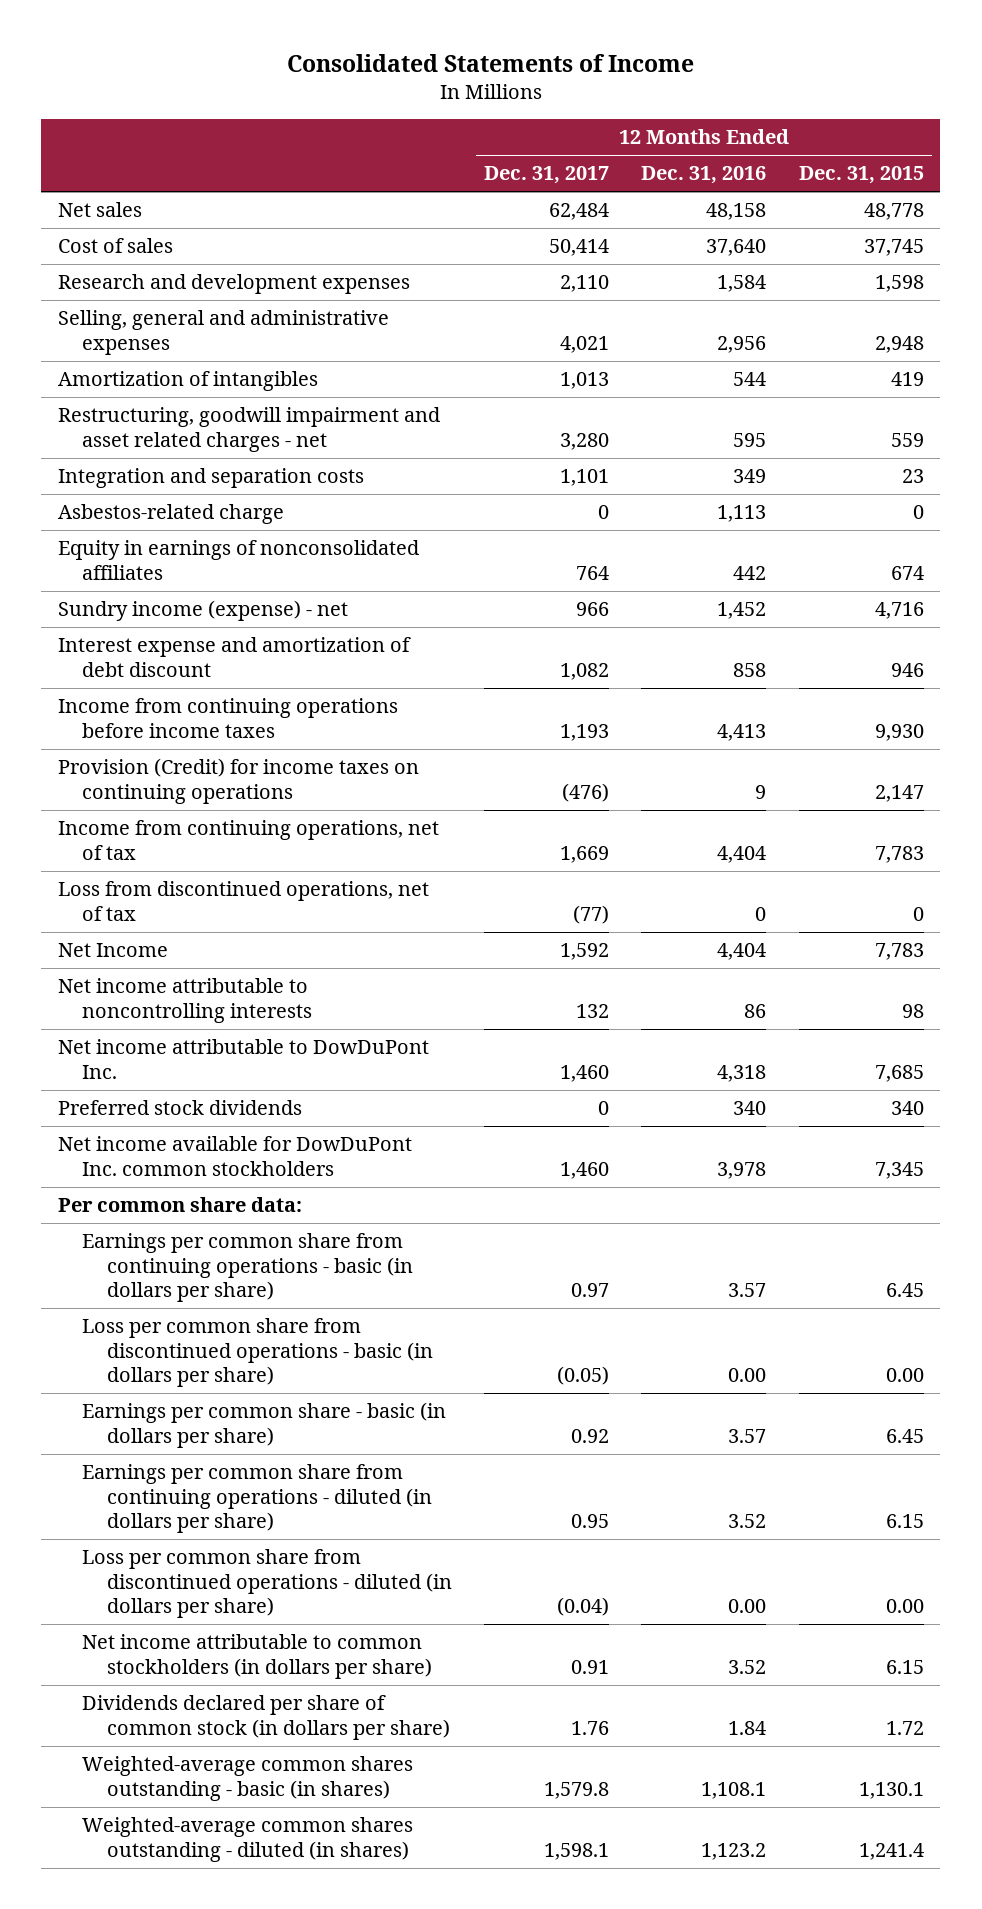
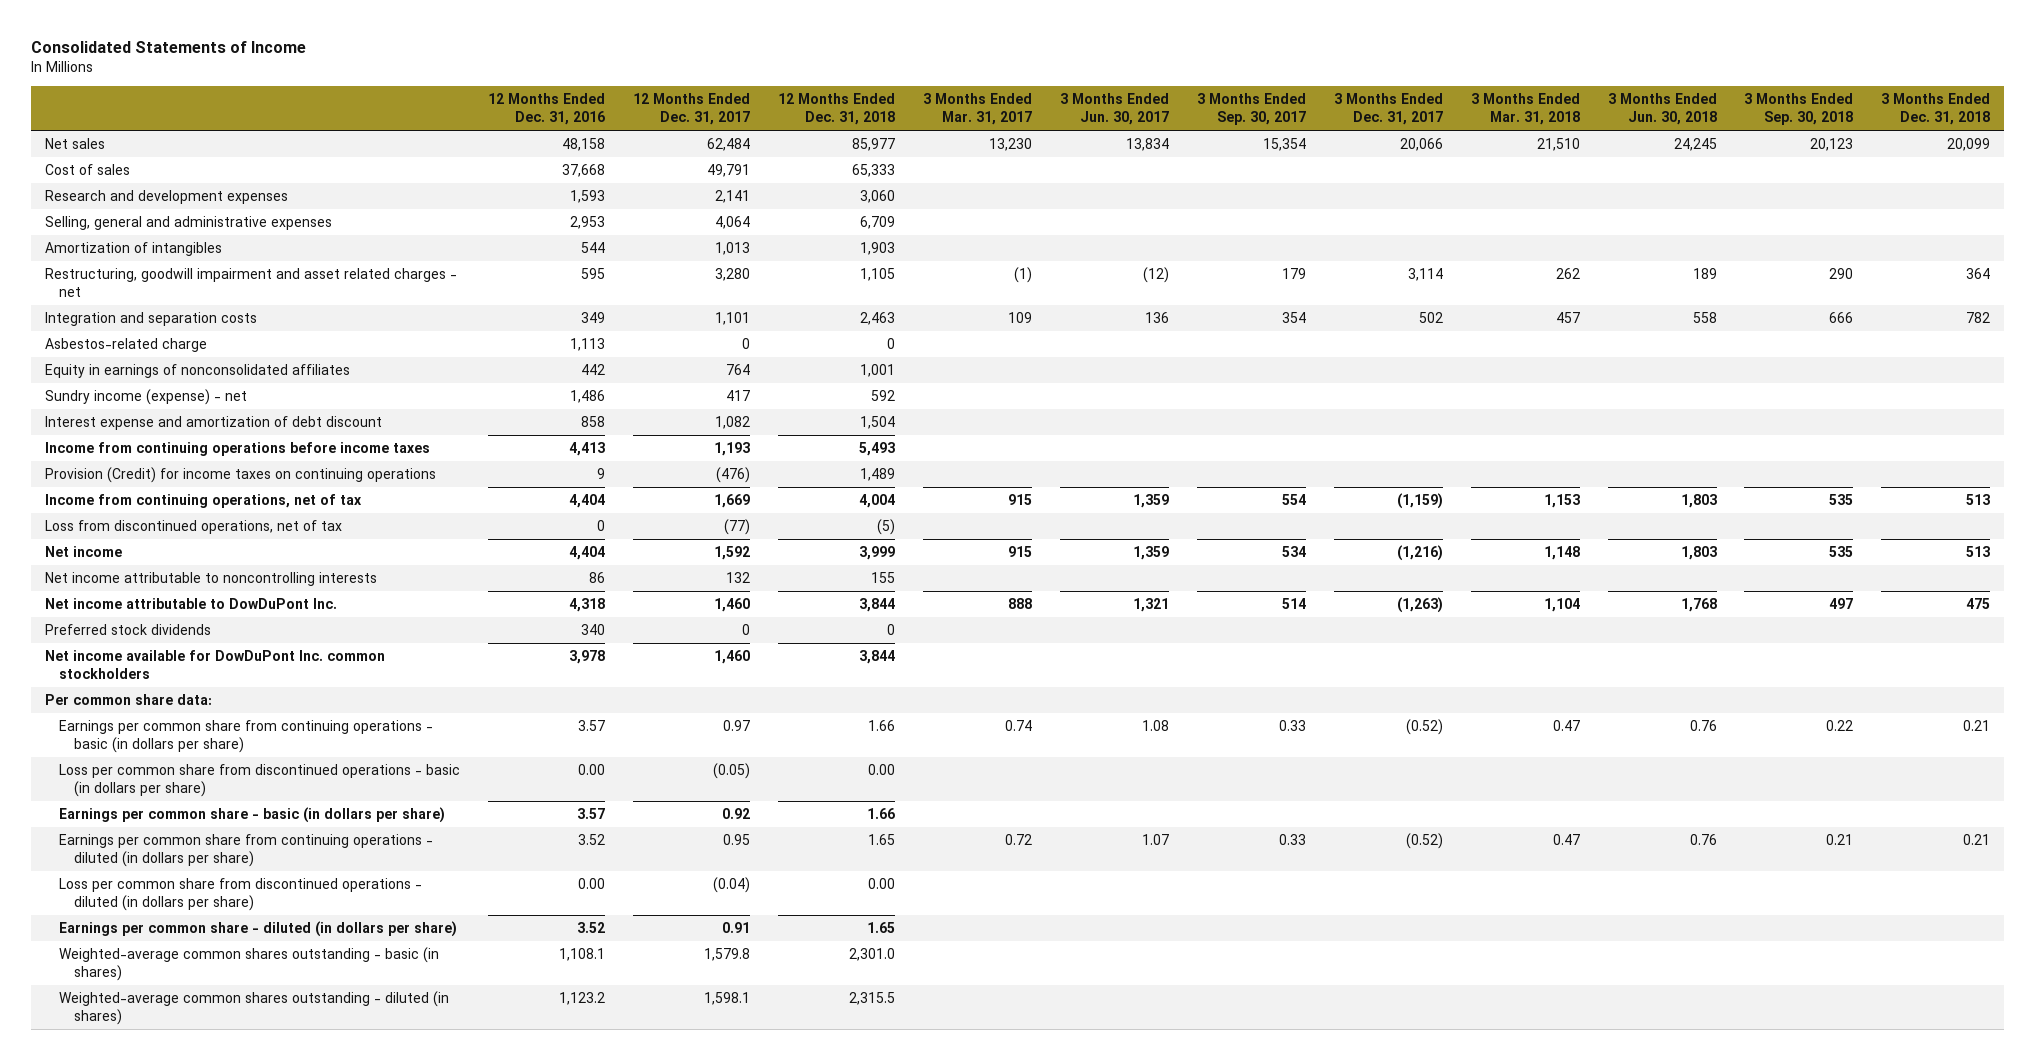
[798,166,924,185] Dec. 31, 2015 -> none
none -> [777,92,895,125] 12 Months Ended Dec. 31, 2018
none -> [922,92,1032,125] 3 Months Ended Mar. 31, 2017
none -> [1059,92,1169,125] 3 Months Ended Jun. 30, 2017
none -> [1196,92,1306,125] 3 Months Ended Sep. 30, 2017
none -> [1333,92,1443,125] 3 Months Ended Dec. 31, 2017
none -> [1470,92,1580,125] 3 Months Ended Mar. 31, 2018
none -> [1607,92,1717,125] 3 Months Ended Jun. 30, 2018
none -> [1744,92,1854,125] 3 Months Ended Sep. 30, 2018
none -> [1881,92,1991,125] 3 Months Ended Dec. 31, 2018
[549,239,610,257] 50,414 -> [707,164,751,178] 49,791
[706,239,767,257] 37,640 -> [562,164,606,178] 37,668
[560,275,610,293] 2,110 -> [715,190,751,204] 2,141
[717,275,767,293] 1,584 -> [570,190,606,204] 1,593
[560,335,610,353] 4,021 -> [715,216,751,230] 4,064
[717,335,767,353] 2,956 -> [570,216,606,230] 2,953
[576,602,610,617] 966 -> [726,390,751,402] 417
[717,602,767,620] 1,452 -> [570,390,606,404] 1,486
[57,943,168,958] Net Income -> [44,546,122,558] Net income
[82,1695,450,1740] Dividends declared per share of common stock (in dollars per share) -> none
[82,1634,432,1679] Net income attributable to common stockholders (in dollars per share) -> [59,921,458,938] Earnings per common share - diluted (in dollars per share)

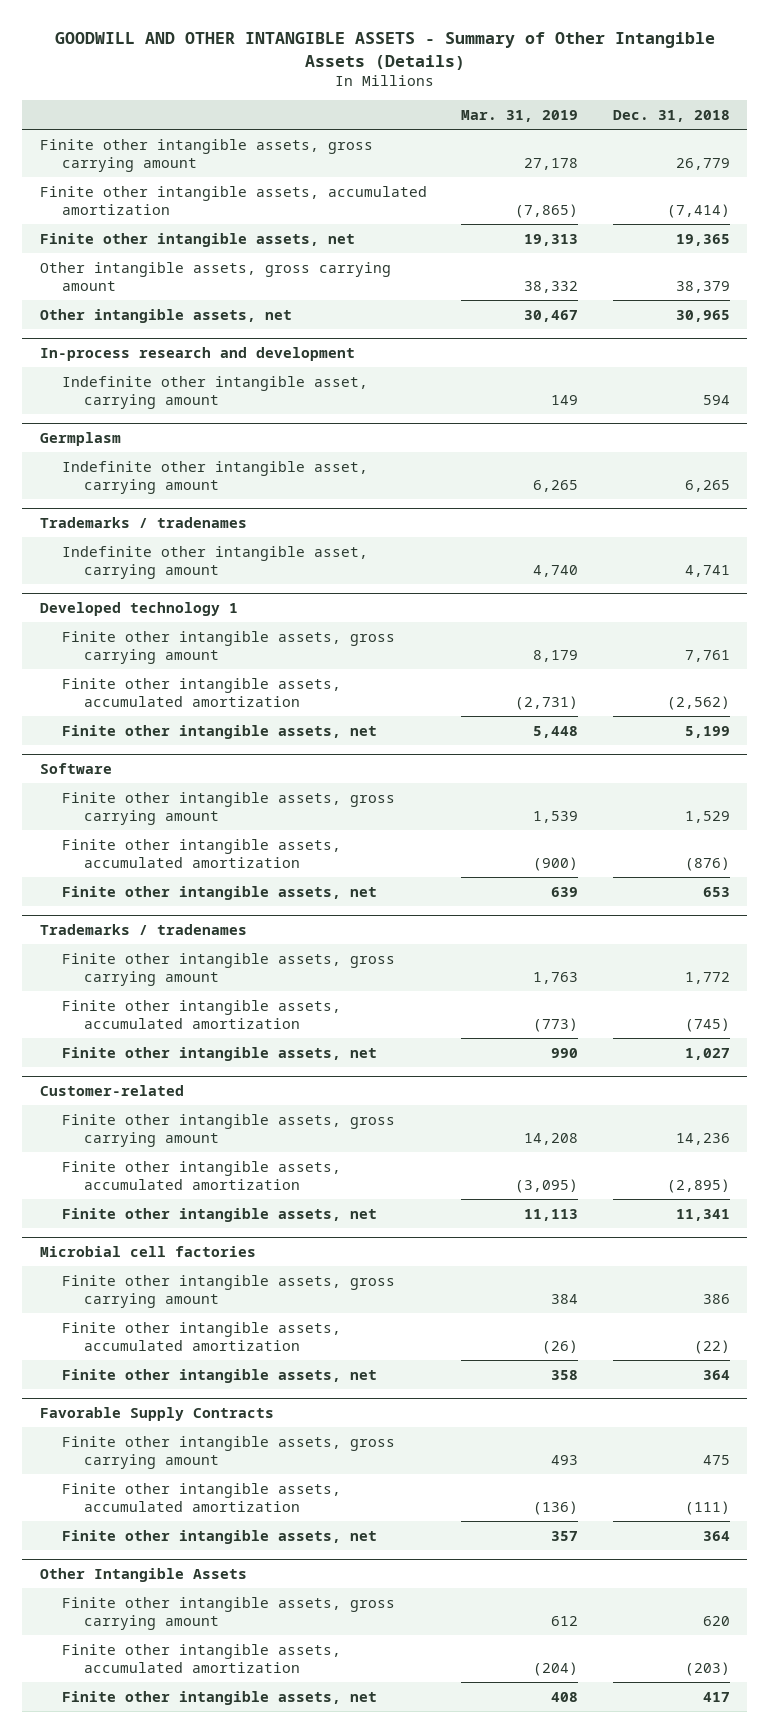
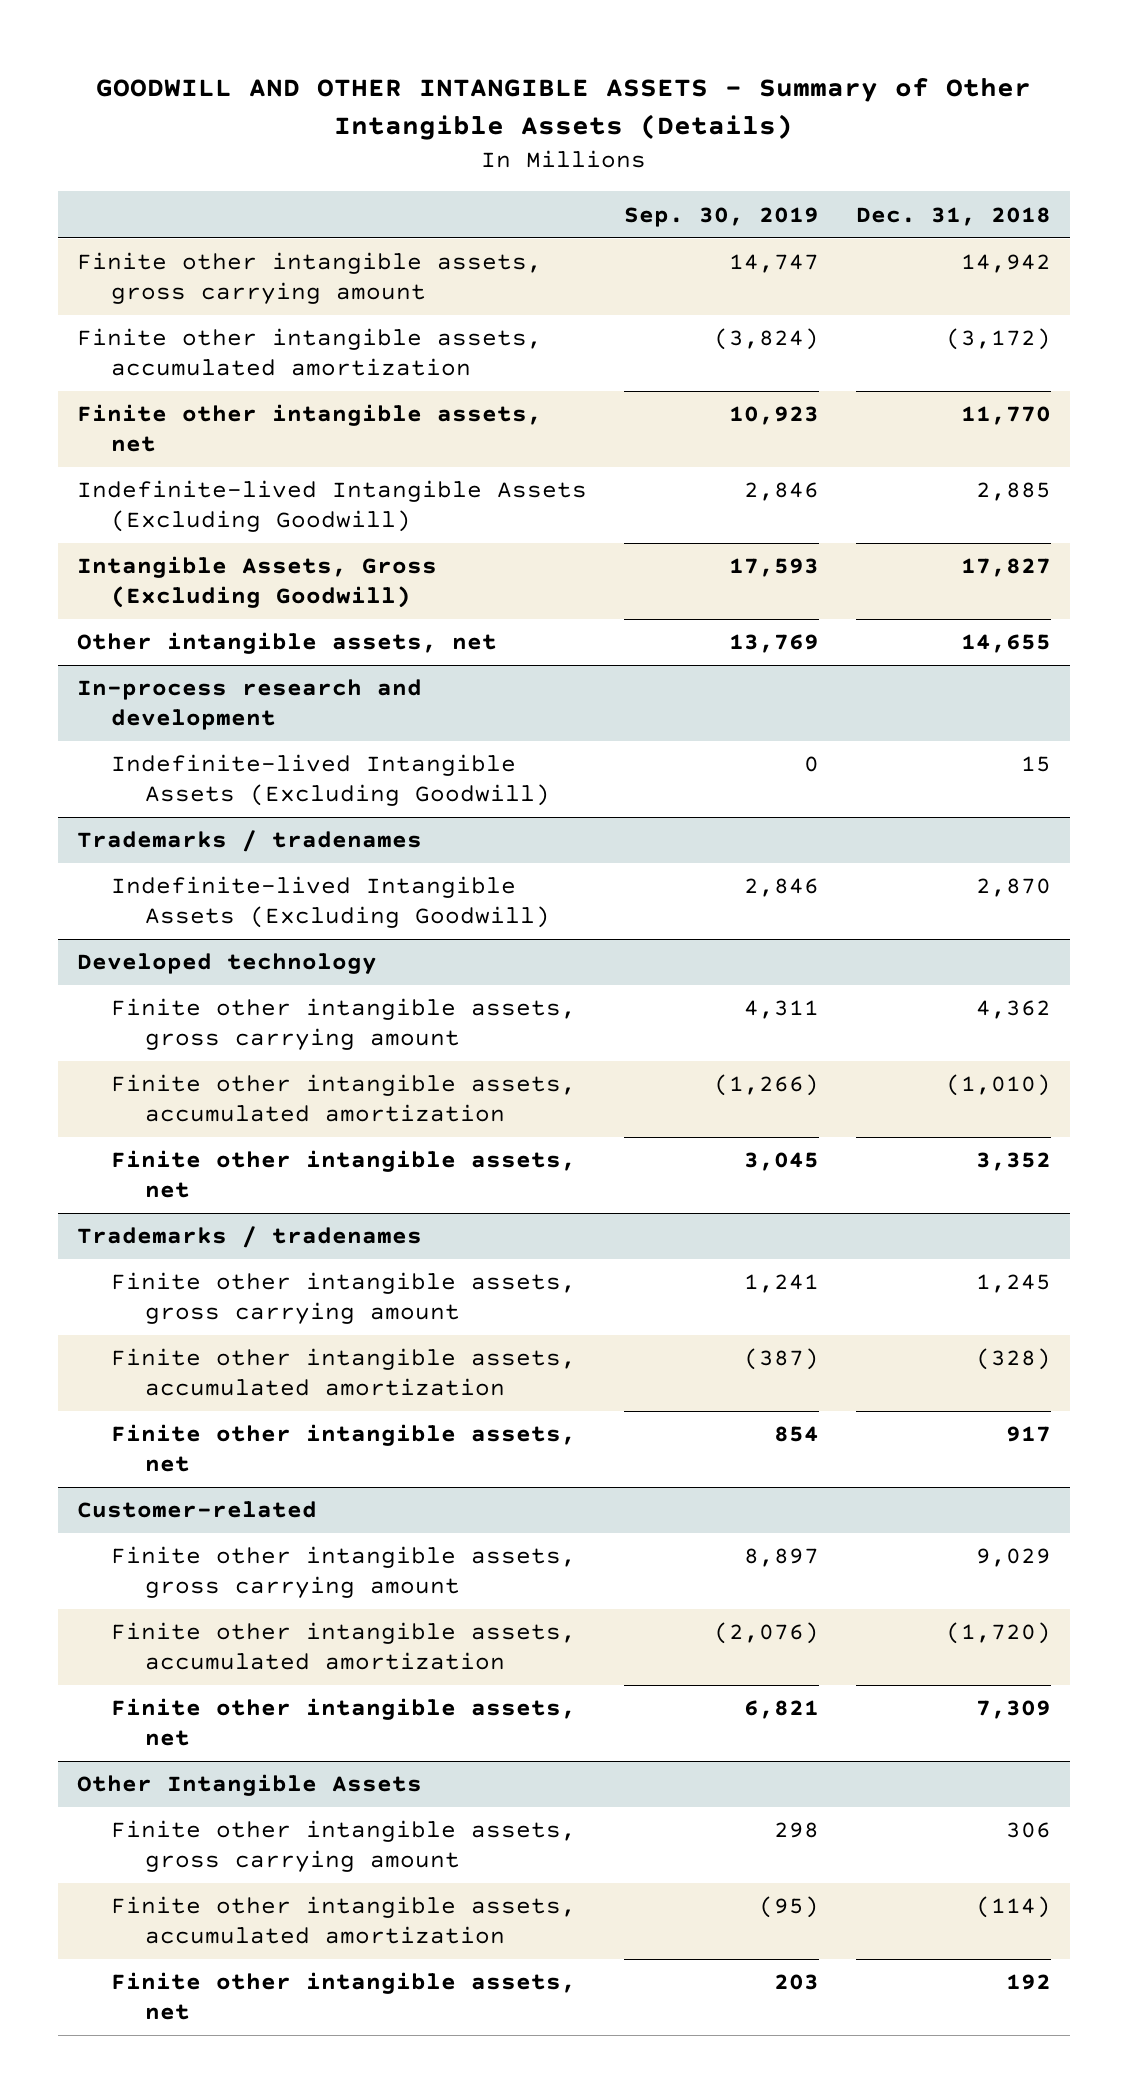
[461,109,579,122] Mar. 31, 2019 -> none
none -> [624,206,820,227] Sep. 30, 2019
[676,158,731,171] 26,779 -> [961,254,1052,274] 14,942
[667,204,731,219] (7,414) -> [946,328,1052,351] (3,172)
[676,233,731,246] 19,365 -> [961,406,1052,426] 11,770
none -> [76,480,587,532] Indefinite-lived Intangible Assets (Excluding Goodwill)
[39,261,391,292] Other intangible assets, gross carrying amount -> [76,556,437,608] Intangible Assets, Gross (Excluding Goodwill)
[676,281,731,294] 38,379 -> [961,558,1052,578] 17,827
[676,309,731,322] 30,965 -> [961,634,1052,654] 14,655
[39,431,121,446] Germplasm -> none
[62,460,369,495] Indefinite other intangible asset, carrying amount -> none
[62,375,369,410] Indefinite other intangible asset, carrying amount -> [111,754,551,806] Indefinite-lived Intangible Assets (Excluding Goodwill)
[703,395,731,406] 594 -> [1021,756,1052,773] 15
[39,762,112,774] Software -> none
[62,791,396,826] Finite other intangible assets, gross carrying amount -> none
[62,838,342,869] Finite other intangible assets, accumulated amortization -> none
[62,885,378,900] Finite other intangible assets, net -> none
[62,545,369,580] Indefinite other intangible asset, carrying amount -> [111,876,551,928] Indefinite-lived Intangible Assets (Excluding Goodwill)
[685,565,731,578] 4,741 -> [976,878,1052,898] 2,870
[39,601,238,616] Developed technology 1 -> [76,953,377,975] Developed technology
[685,650,731,663] 7,761 -> [976,1000,1052,1020] 4,362
[667,696,731,711] (2,562) -> [946,1074,1052,1097] (1,010)
[685,725,731,738] 5,199 -> [976,1152,1052,1172] 3,352
[685,972,731,985] 1,772 -> [976,1274,1052,1294] 1,245
[685,1018,731,1033] (745) -> [976,1348,1052,1371] (328)
[685,1047,731,1060] 1,027 -> [1006,1426,1052,1443] 917
[39,1245,256,1257] Microbial cell factories -> none
[62,1274,396,1309] Finite other intangible assets, gross carrying amount -> none
[62,1321,342,1352] Finite other intangible assets, accumulated amortization -> none
[62,1368,378,1383] Finite other intangible assets, net -> none
[39,1406,274,1421] Favorable Supply Contracts -> none
[62,1435,396,1470] Finite other intangible assets, gross carrying amount -> none
[62,1482,342,1513] Finite other intangible assets, accumulated amortization -> none
[62,1529,378,1544] Finite other intangible assets, net -> none
[676,1133,731,1146] 14,236 -> [976,1548,1052,1568] 9,029
[667,1179,731,1194] (2,895) -> [946,1622,1052,1645] (1,720)
[676,1208,731,1221] 11,341 -> [976,1700,1052,1720] 7,309
[703,1616,731,1627] 620 -> [1006,1822,1052,1839] 306
[685,1662,731,1677] (203) -> [976,1896,1052,1919] (114)
[703,1691,731,1702] 417 -> [1006,1974,1052,1991] 192

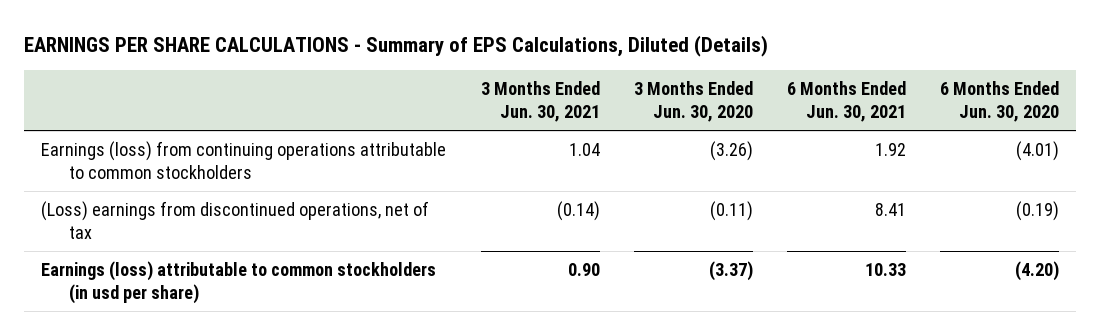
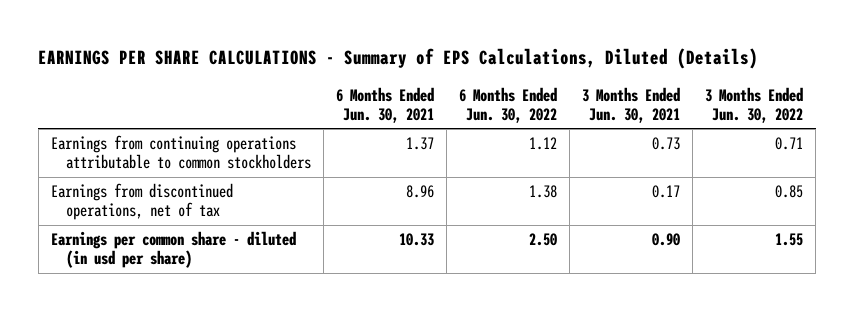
[633,80,753,122] 3 Months Ended Jun. 30, 2020 -> none
[940,80,1060,122] 6 Months Ended Jun. 30, 2020 -> none
none -> [459,86,558,124] 6 Months Ended Jun. 30, 2022
none -> [705,86,804,124] 3 Months Ended Jun. 30, 2022
[41,140,447,179] Earnings (loss) from continuing operations attributable to common stockholders -> [50,134,312,170] Earnings from continuing operations attributable to common stockholders
[568,142,600,156] 1.04 -> [652,136,681,150] 0.73
[875,142,907,156] 1.92 -> [406,136,435,150] 1.37
[41,200,430,239] (Loss) earnings from discontinued operations, net of tax -> [50,182,233,221] Earnings from discontinued operations, net of tax
[556,200,600,221] (0.14) -> [652,184,681,198] 0.17
[875,202,907,216] 8.41 -> [406,184,435,198] 8.96
[41,260,437,304] Earnings (loss) attributable to common stockholders (in usd per share) -> [50,230,296,269] Earnings per common share - diluted (in usd per share)

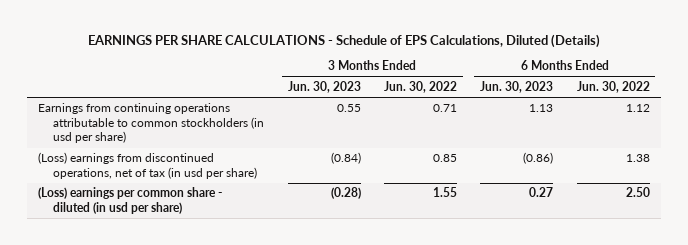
[38,48,759,70] EARNINGS PER SHARE CALCULATIONS - Summary of EPS Calculations, Diluted (Details) -> [87,33,600,48] EARNINGS PER SHARE CALCULATIONS - Schedule of EPS Calculations, Diluted (Details)
[336,86,435,124] 6 Months Ended Jun. 30, 2021 -> none
[582,86,681,124] 3 Months Ended Jun. 30, 2021 -> none
none -> [287,81,361,94] Jun. 30, 2023
none -> [480,81,554,94] Jun. 30, 2023
[50,134,312,170] Earnings from continuing operations attributable to common stockholders -> [38,103,265,144] Earnings from continuing operations attributable to common stockholders (in usd per share)
[50,182,233,221] Earnings from discontinued operations, net of tax -> [38,152,258,179] (Loss) earnings from discontinued operations, net of tax (in usd per share)
[50,230,296,269] Earnings per common share - diluted (in usd per share) -> [38,187,223,214] (Loss) earnings per common share - diluted (in usd per share)

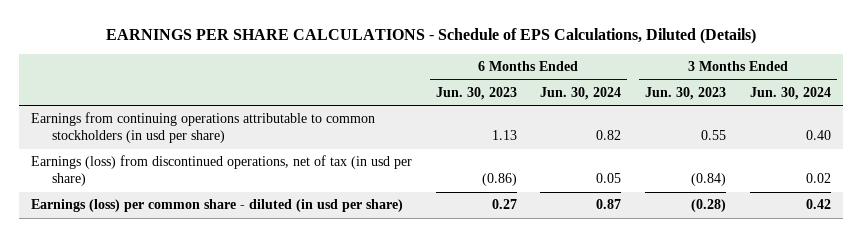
[383,81,457,94] Jun. 30, 2022 -> none
[576,81,650,94] Jun. 30, 2022 -> none
none -> [540,87,622,101] Jun. 30, 2024
none -> [750,87,832,101] Jun. 30, 2024
[38,152,258,179] (Loss) earnings from discontinued operations, net of tax (in usd per share) -> [30,155,412,187] Earnings (loss) from discontinued operations, net of tax (in usd per share)
[38,187,223,214] (Loss) earnings per common share - diluted (in usd per share) -> [30,199,403,213] Earnings (loss) per common share - diluted (in usd per share)

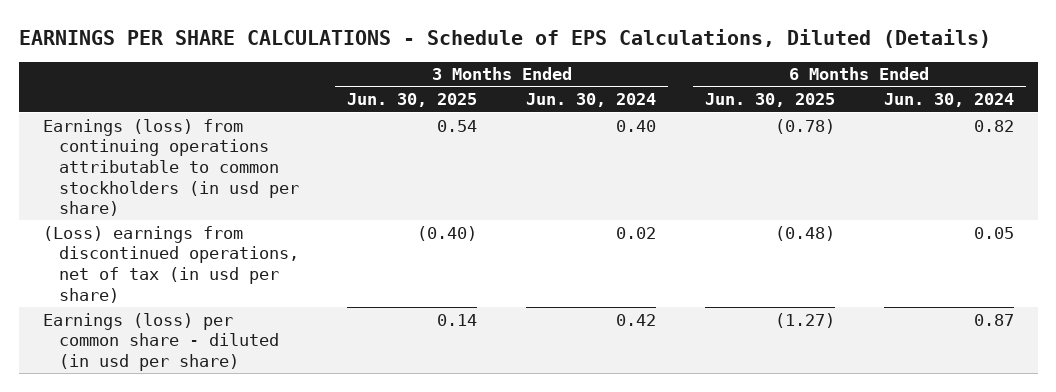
[435,87,517,101] Jun. 30, 2023 -> none
[645,87,727,101] Jun. 30, 2023 -> none
none -> [347,93,478,108] Jun. 30, 2025
none -> [704,93,835,108] Jun. 30, 2025
[30,112,375,144] Earnings from continuing operations attributable to common stockholders (in usd per share) -> [42,118,299,217] Earnings (loss) from continuing operations attributable to common stockholders (in usd per share)
[30,155,412,187] Earnings (loss) from discontinued operations, net of tax (in usd per share) -> [42,225,299,303] (Loss) earnings from discontinued operations, net of tax (in usd per share)

